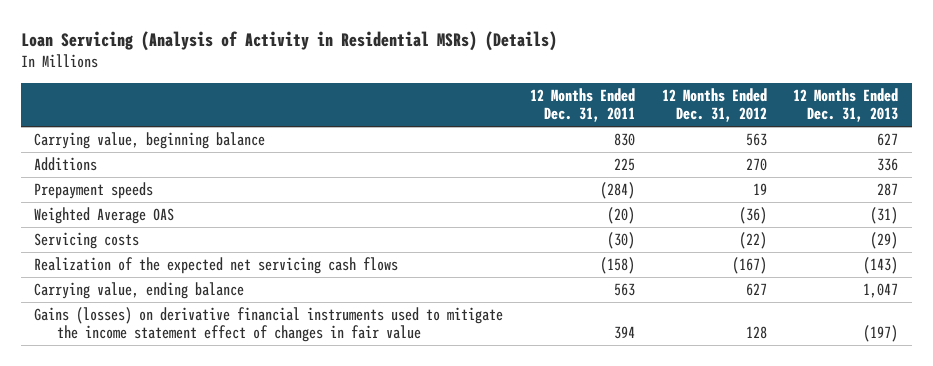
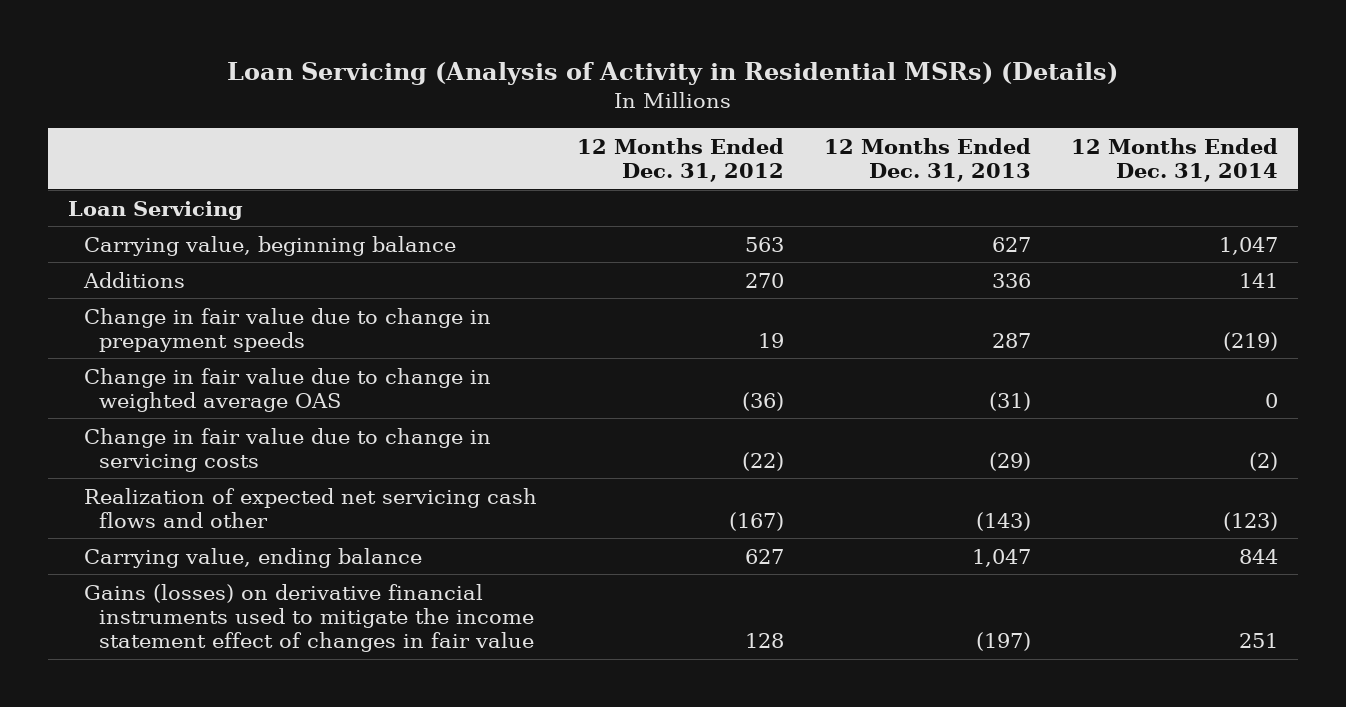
[530,87,636,123] 12 Months Ended Dec. 31, 2011 -> none
none -> [1070,137,1278,183] 12 Months Ended Dec. 31, 2014
none -> [68,200,244,220] Loan Servicing
[34,182,154,200] Prepayment speeds -> [83,307,491,352] Change in fair value due to change in prepayment speeds
[34,207,175,225] Weighted Average OAS -> [83,367,491,412] Change in fair value due to change in weighted average OAS
[34,232,140,250] Servicing costs -> [83,427,491,472] Change in fair value due to change in servicing costs
[34,257,399,275] Realization of the expected net servicing cash flows -> [83,487,537,528] Realization of expected net servicing cash flows and other

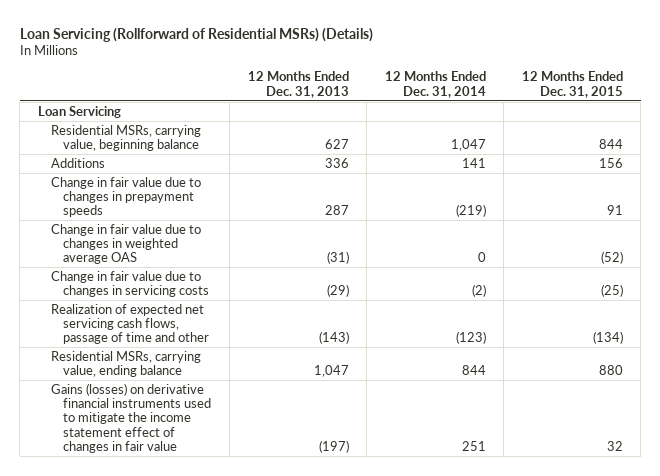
[226,61,1118,85] Loan Servicing (Analysis of Activity in Residential MSRs) (Details) -> [19,27,373,42] Loan Servicing (Rollforward of Residential MSRs) (Details)
[576,137,784,183] 12 Months Ended Dec. 31, 2012 -> none
none -> [521,71,623,98] 12 Months Ended Dec. 31, 2015
[83,235,456,256] Carrying value, beginning balance -> [50,124,201,152] Residential MSRs, carrying value, beginning balance
[83,307,491,352] Change in fair value due to change in prepayment speeds -> [50,176,201,218] Change in fair value due to changes in prepayment speeds
[83,367,491,412] Change in fair value due to change in weighted average OAS -> [50,223,201,265] Change in fair value due to changes in weighted average OAS
[83,427,491,472] Change in fair value due to change in servicing costs -> [50,270,210,298] Change in fair value due to changes in servicing costs
[83,487,537,528] Realization of expected net servicing cash flows and other -> [50,303,210,345] Realization of expected net servicing cash flows, passage of time and other
[83,547,422,568] Carrying value, ending balance -> [50,350,201,378] Residential MSRs, carrying value, ending balance

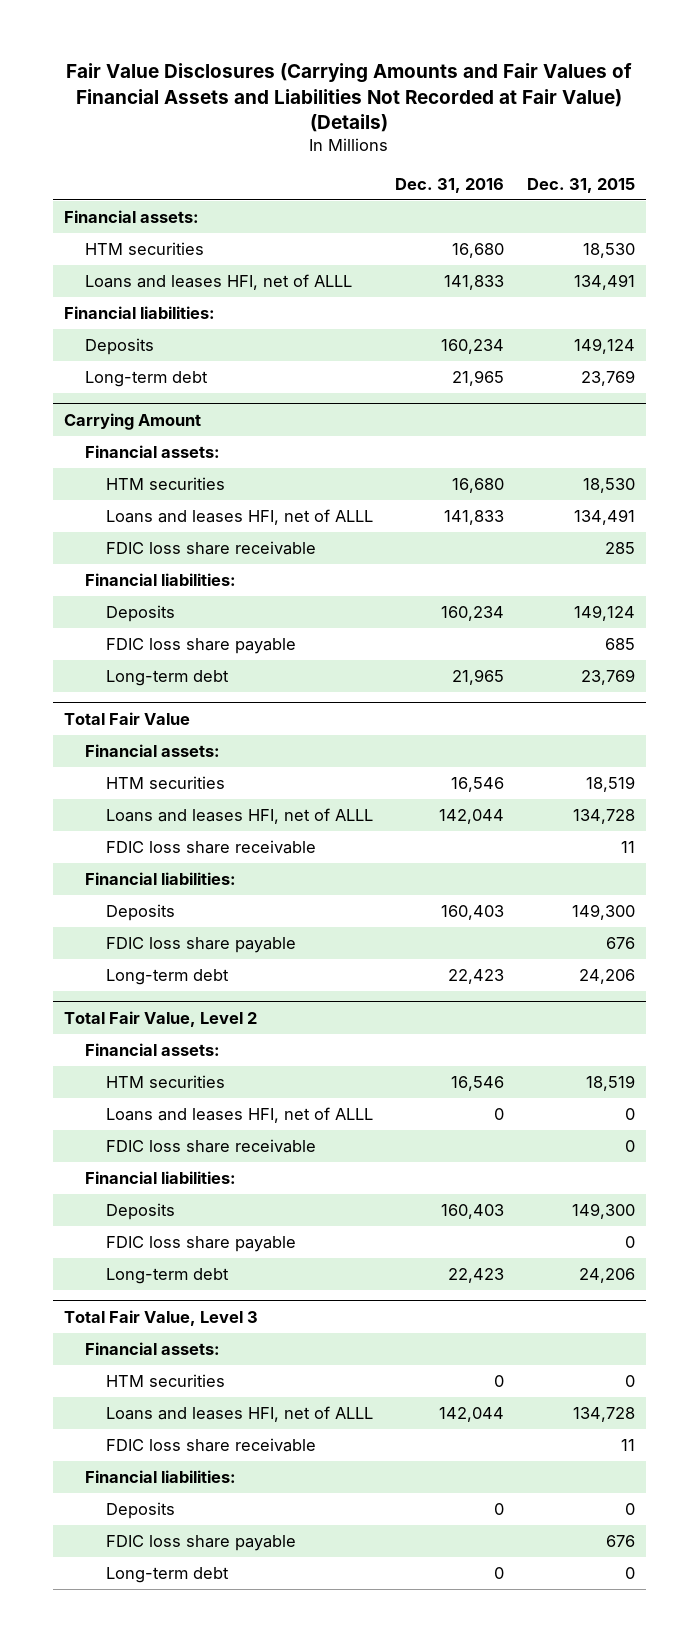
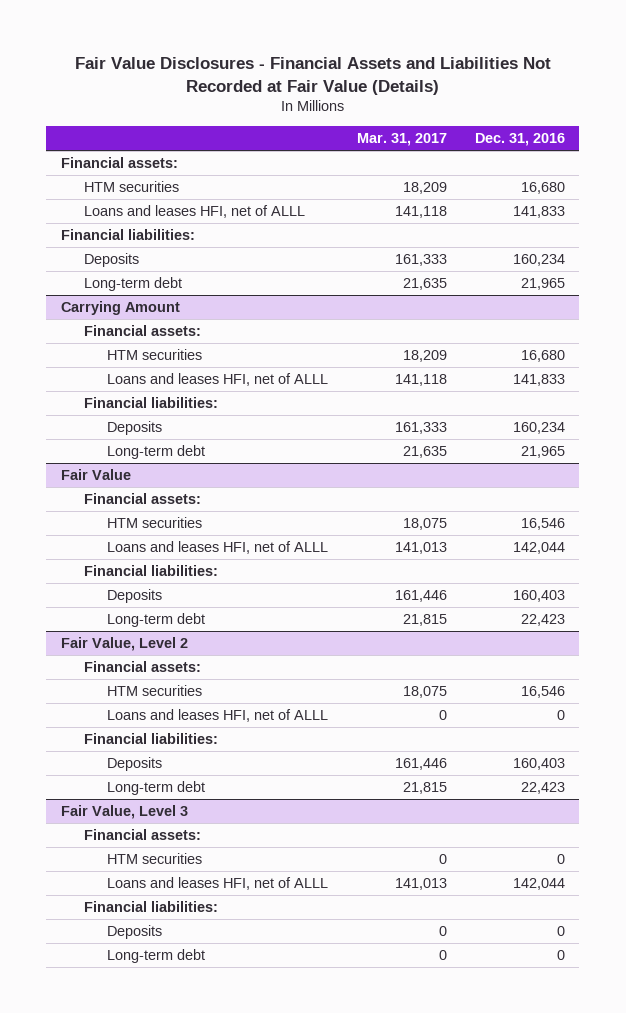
[66,63,633,133] Fair Value Disclosures (Carrying Amounts and Fair Values of Financial Assets and Liabilities Not Recorded at Fair Value) (Details) -> [74,57,551,95] Fair Value Disclosures - Financial Assets and Liabilities Not Recorded at Fair Value (Details)
[526,177,635,193] Dec. 31, 2015 -> none
none -> [356,133,447,147] Mar. 31, 2017
[106,541,317,556] FDIC loss share receivable -> none
[106,638,297,655] FDIC loss share payable -> none
[63,711,190,725] Total Fair Value -> [60,469,131,481] Fair Value
[106,840,317,855] FDIC loss share receivable -> none
[106,937,297,954] FDIC loss share payable -> none
[63,1010,257,1027] Total Fair Value, Level 2 -> [60,637,188,652] Fair Value, Level 2
[106,1139,317,1154] FDIC loss share receivable -> none
[106,1236,297,1253] FDIC loss share payable -> none
[63,1309,258,1326] Total Fair Value, Level 3 -> [60,805,188,820] Fair Value, Level 3
[106,1438,317,1453] FDIC loss share receivable -> none
[106,1535,297,1552] FDIC loss share payable -> none

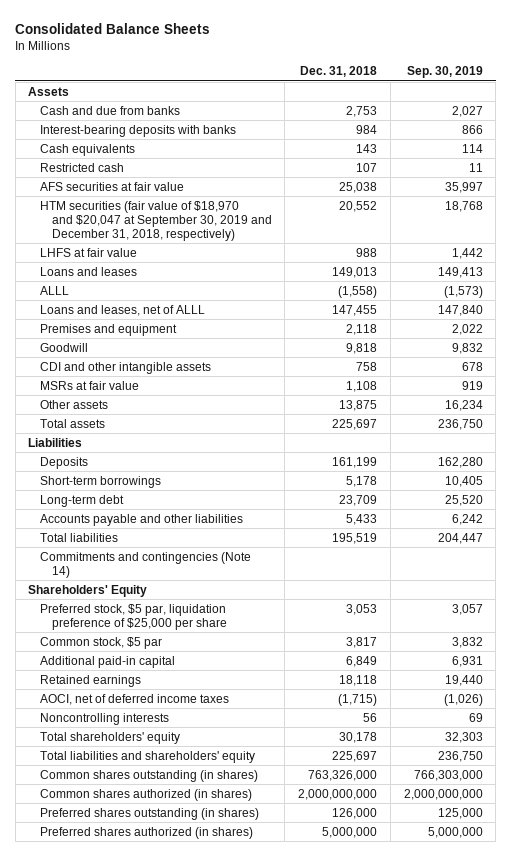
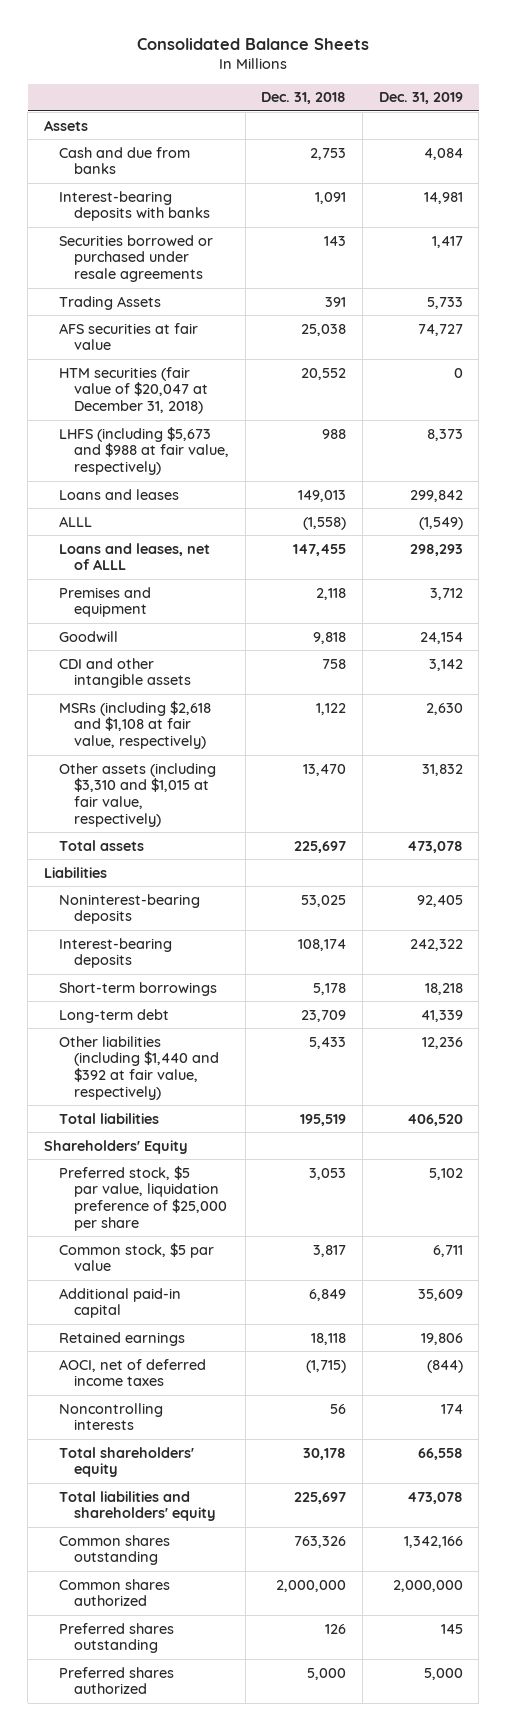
[406,66,483,79] Sep. 30, 2019 -> none
none -> [378,92,463,105] Dec. 31, 2019
[39,162,124,172] Restricted cash -> none
[356,124,378,134] 984 -> [315,191,347,204] 1,091
[39,143,135,156] Cash equivalents -> [58,234,213,283] Securities borrowed or purchased under resale agreements
none -> [58,295,161,310] Trading Assets
[39,200,272,241] HTM securities (fair value of $18,970 and $20,047 at September 30, 2019 and December 31, 2018, respectively) -> [58,366,208,415] HTM securities (fair value of $20,047 at December 31, 2018)
[39,247,137,257] LHFS at fair value -> [58,426,229,476] LHFS (including $5,673 and $988 at fair value, respectively)
[39,380,139,390] MSRs at fair value -> none
[39,399,108,409] Other assets -> none
none -> [58,700,211,750] MSRs (including $2,618 and $1,108 at fair value, respectively)
none -> [58,762,216,827] Other assets (including $3,310 and $1,015 at fair value, respectively)
[39,456,88,469] Deposits -> none
none -> [58,893,200,925] Noninterest-bearing deposits
none -> [58,937,172,969] Interest-bearing deposits
[39,513,243,526] Accounts payable and other liabilities -> [58,1035,219,1100] Other liabilities (including $1,440 and $392 at fair value, respectively)
[39,551,251,578] Commitments and contingencies (Note 14) -> none
[39,603,227,630] Preferred stock, $5 par, liquidation preference of $25,000 per share -> [58,1165,227,1231] Preferred stock, $5 par value, liquidation preference of $25,000 per share
[39,636,162,649] Common stock, $5 par -> [58,1242,214,1272] Common stock, $5 par value
[39,769,258,782] Common shares outstanding (in shares) -> [58,1534,170,1566] Common shares outstanding
[308,769,378,781] 763,326,000 -> [294,1535,347,1548] 763,326
[39,788,252,801] Common shares authorized (in shares) -> [58,1578,170,1607] Common shares authorized
[298,788,378,800] 2,000,000,000 -> [276,1579,347,1592] 2,000,000
[39,807,259,820] Preferred shares outstanding (in shares) -> [58,1622,174,1654] Preferred shares outstanding
[332,807,378,819] 126,000 -> [325,1623,347,1634] 126
[39,826,253,839] Preferred shares authorized (in shares) -> [58,1666,174,1695] Preferred shares authorized
[322,826,378,838] 5,000,000 -> [307,1667,347,1680] 5,000

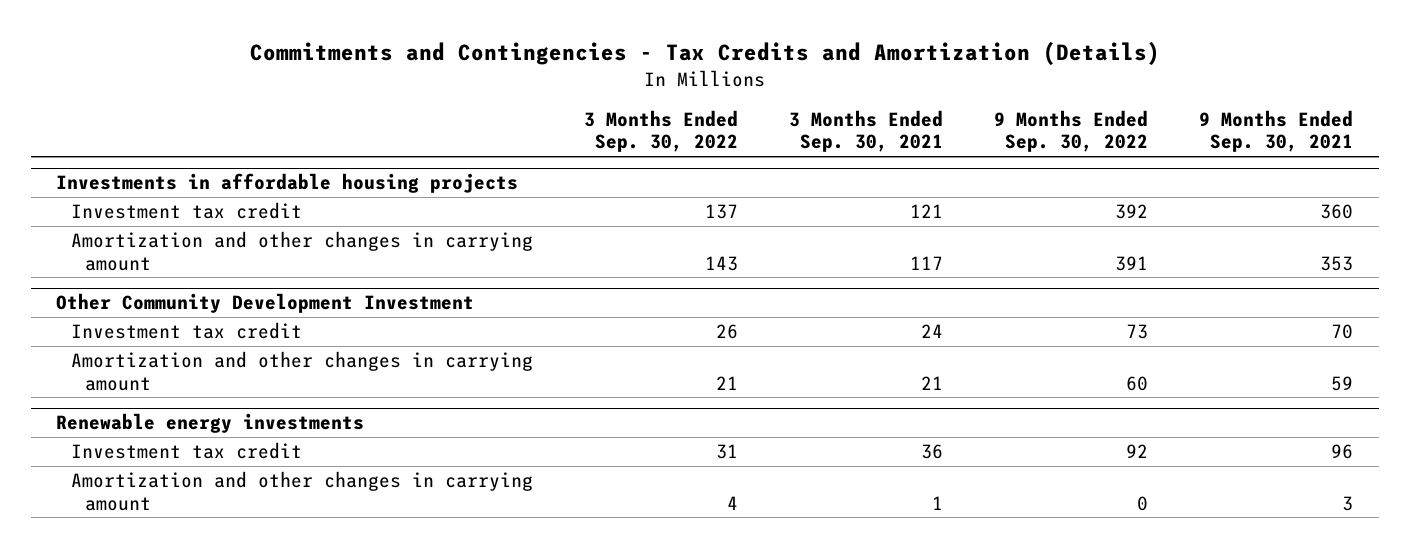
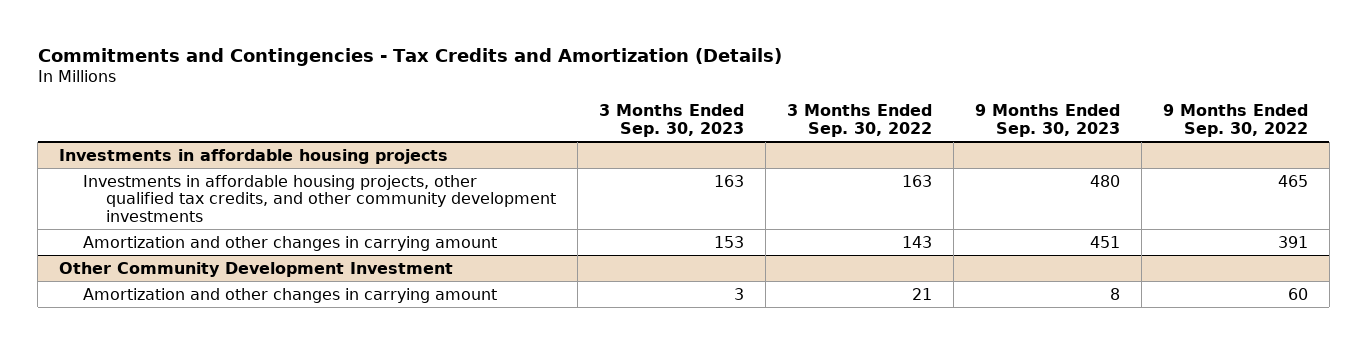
[789,110,944,153] 3 Months Ended Sep. 30, 2021 -> none
[1199,110,1354,153] 9 Months Ended Sep. 30, 2021 -> none
none -> [598,104,744,137] 3 Months Ended Sep. 30, 2023
none -> [974,104,1120,137] 9 Months Ended Sep. 30, 2023
[70,202,302,220] Investment tax credit -> [82,174,556,222] Investments in affordable housing projects, other qualified tax credits, and other community development investments
[704,204,738,220] 137 -> [901,174,932,187] 163
[1115,204,1149,220] 392 -> [1277,174,1308,187] 465
[70,322,302,340] Investment tax credit -> none
[56,413,365,434] Renewable energy investments -> none
[70,442,302,460] Investment tax credit -> none
[70,471,533,511] Amortization and other changes in carrying amount -> none

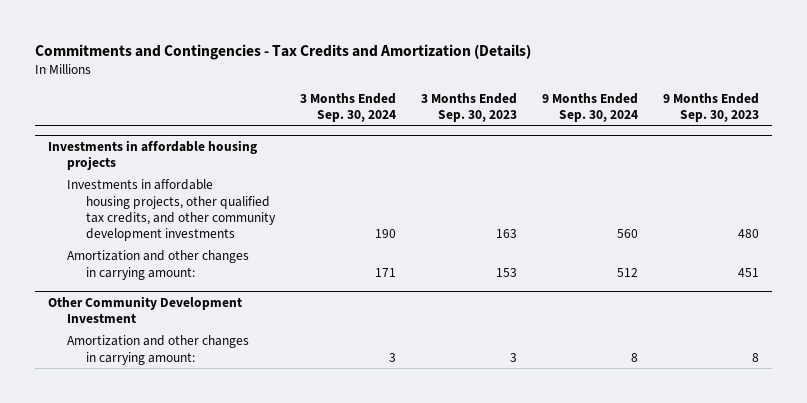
[786,104,932,137] 3 Months Ended Sep. 30, 2022 -> none
[1162,104,1308,137] 9 Months Ended Sep. 30, 2022 -> none
none -> [300,92,397,123] 3 Months Ended Sep. 30, 2024
none -> [542,92,639,123] 9 Months Ended Sep. 30, 2024
[82,235,497,251] Amortization and other changes in carrying amount -> [66,250,249,280] Amortization and other changes in carrying amount:
[82,287,497,303] Amortization and other changes in carrying amount -> [66,335,249,365] Amortization and other changes in carrying amount:

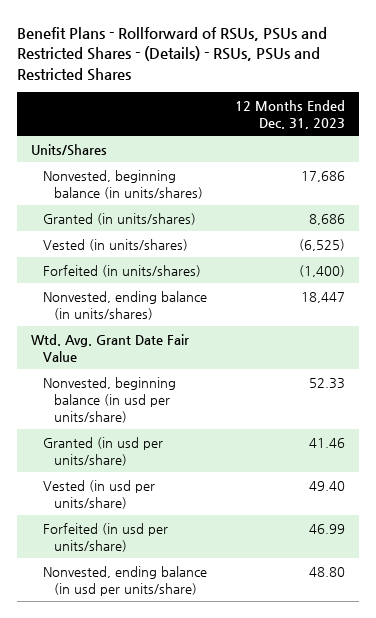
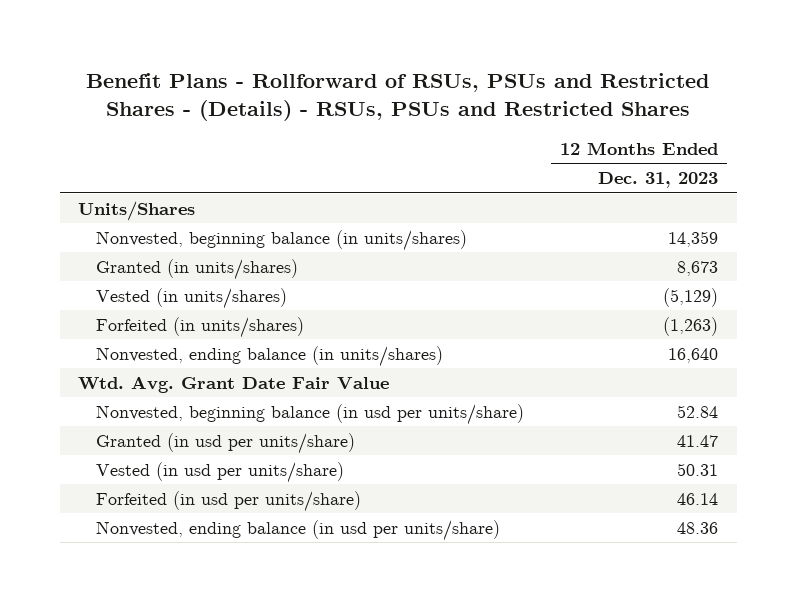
[300,170,345,182] 17,686 -> [668,230,719,247] 14,359
[308,213,345,225] 8,686 -> [677,260,719,276] 8,673
[298,238,345,251] (6,525) -> [663,287,719,307] (5,129)
[298,264,345,277] (1,400) -> [663,316,719,336] (1,263)
[300,291,345,303] 18,447 -> [668,347,719,363] 16,640
[308,377,345,389] 52.33 -> [677,404,719,418] 52.84
[308,437,345,448] 41.46 -> [677,434,719,447] 41.47
[308,480,345,491] 49.40 -> [677,462,719,476] 50.31
[308,523,345,534] 46.99 -> [677,492,719,505] 46.14
[308,566,345,577] 48.80 -> [677,521,719,534] 48.36

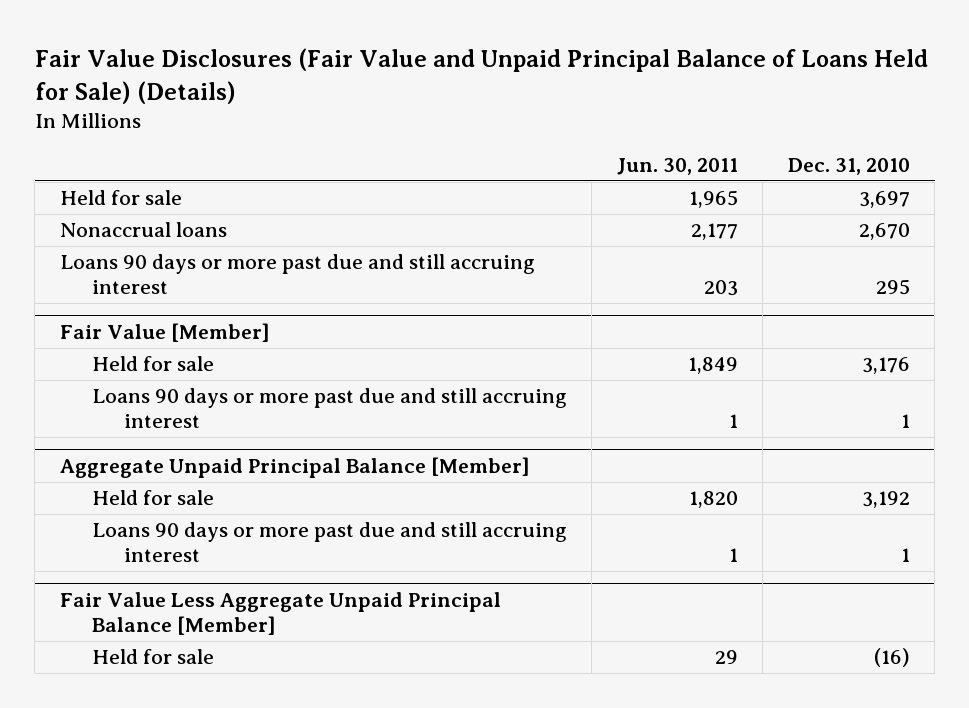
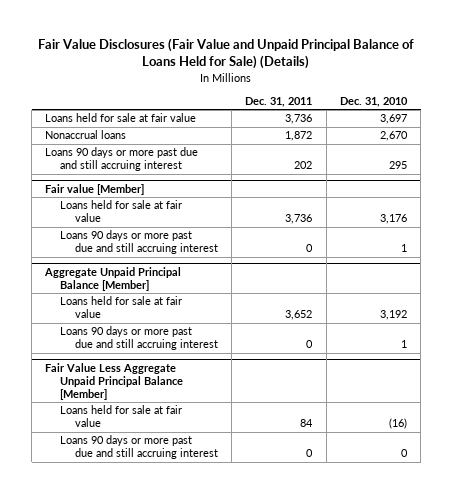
[616,157,738,175] Jun. 30, 2011 -> none
none -> [245,97,313,108] Dec. 31, 2011
[59,190,182,206] Held for sale -> [45,113,197,123] Loans held for sale at fair value
[59,322,270,342] Fair Value [Member] -> [45,183,145,195] Fair value [Member]
[91,356,214,372] Held for sale -> [60,200,183,223] Loans held for sale at fair value
[91,490,214,506] Held for sale -> [60,296,183,319] Loans held for sale at fair value
[91,649,214,665] Held for sale -> [60,405,183,428] Loans held for sale at fair value
none -> [60,435,218,460] Loans 90 days or more past due and still accruing interest

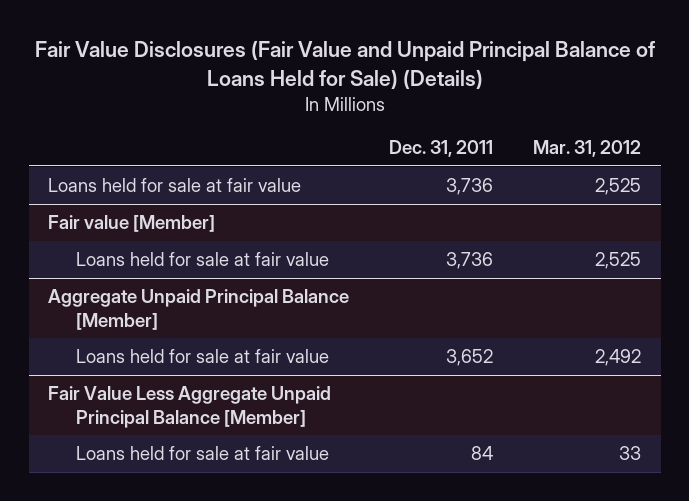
[340,97,409,108] Dec. 31, 2010 -> none
none -> [532,140,641,158] Mar. 31, 2012
[45,130,127,140] Nonaccrual loans -> none
[45,147,199,172] Loans 90 days or more past due and still accruing interest -> none
[60,230,218,255] Loans 90 days or more past due and still accruing interest -> none
[60,326,218,351] Loans 90 days or more past due and still accruing interest -> none
[60,435,218,460] Loans 90 days or more past due and still accruing interest -> none

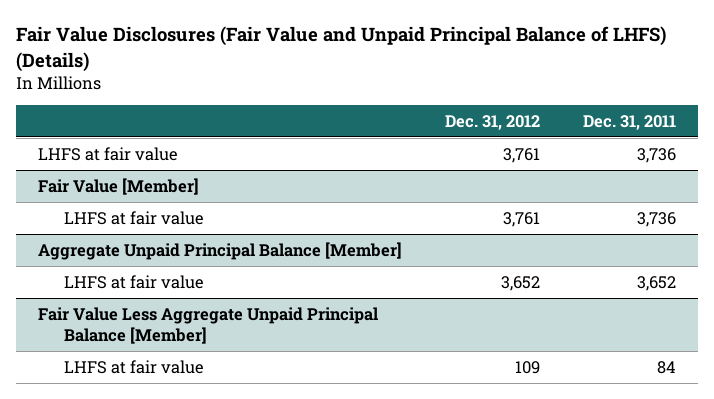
[34,40,655,89] Fair Value Disclosures (Fair Value and Unpaid Principal Balance of Loans Held for Sale) (Details) -> [15,26,666,72] Fair Value Disclosures (Fair Value and Unpaid Principal Balance of LHFS) (Details)
[532,140,641,158] Mar. 31, 2012 -> none
none -> [444,114,540,130] Dec. 31, 2012
[48,178,302,193] Loans held for sale at fair value -> [37,146,178,161] LHFS at fair value
[48,215,216,233] Fair value [Member] -> [37,177,199,195] Fair Value [Member]
[75,252,329,267] Loans held for sale at fair value -> [63,210,204,225] LHFS at fair value
[75,349,329,364] Loans held for sale at fair value -> [63,274,204,289] LHFS at fair value
[75,446,329,461] Loans held for sale at fair value -> [63,359,204,374] LHFS at fair value

